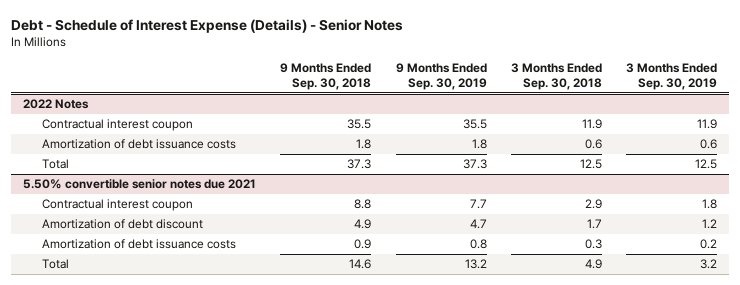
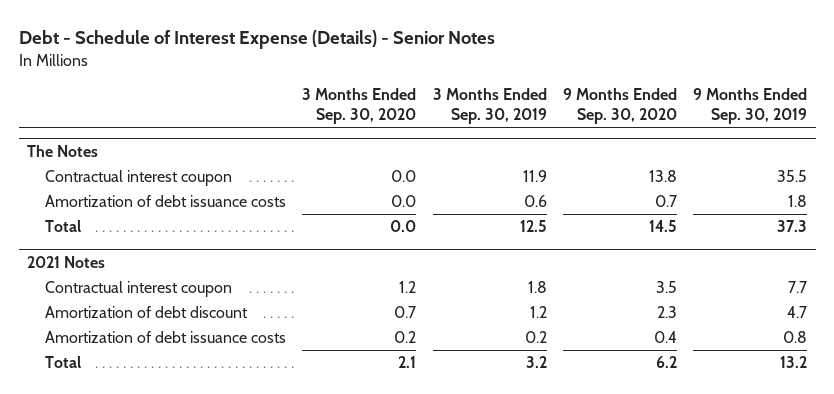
[280,63,372,90] 9 Months Ended Sep. 30, 2018 -> none
[510,63,602,90] 3 Months Ended Sep. 30, 2018 -> none
none -> [302,87,417,125] 3 Months Ended Sep. 30, 2020
none -> [563,87,678,125] 9 Months Ended Sep. 30, 2020
[23,99,90,110] 2022 Notes -> [27,144,99,157] The Notes
[23,179,257,190] 5.50% convertible senior notes due 2021 -> [27,255,106,268] 2021 Notes

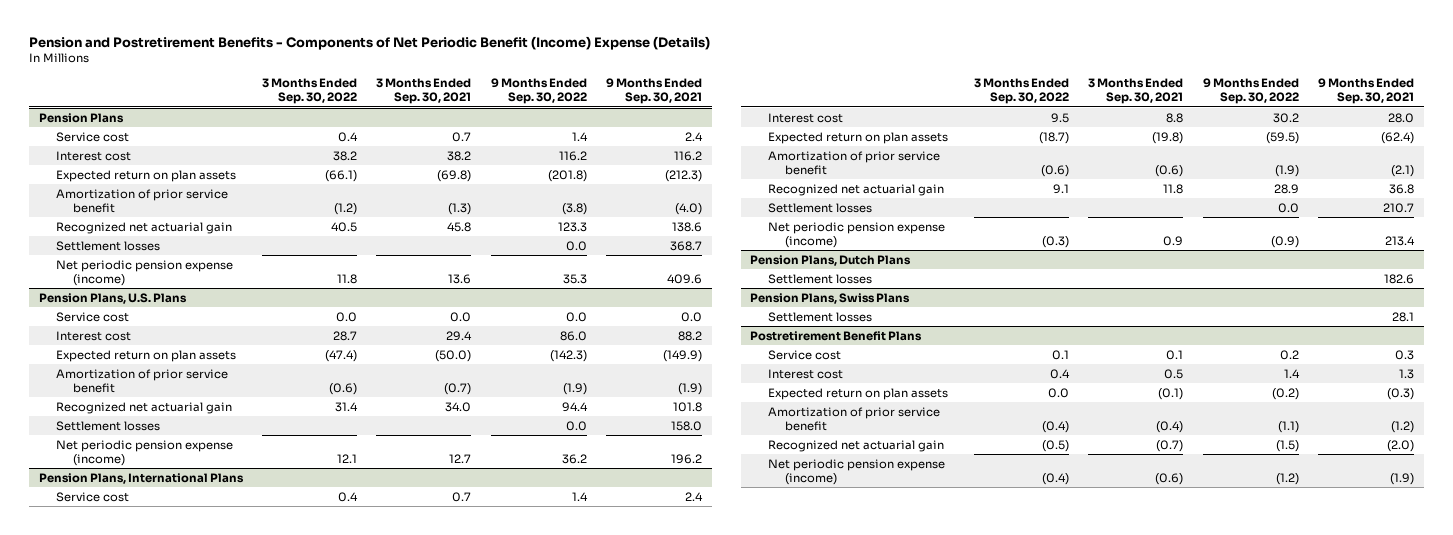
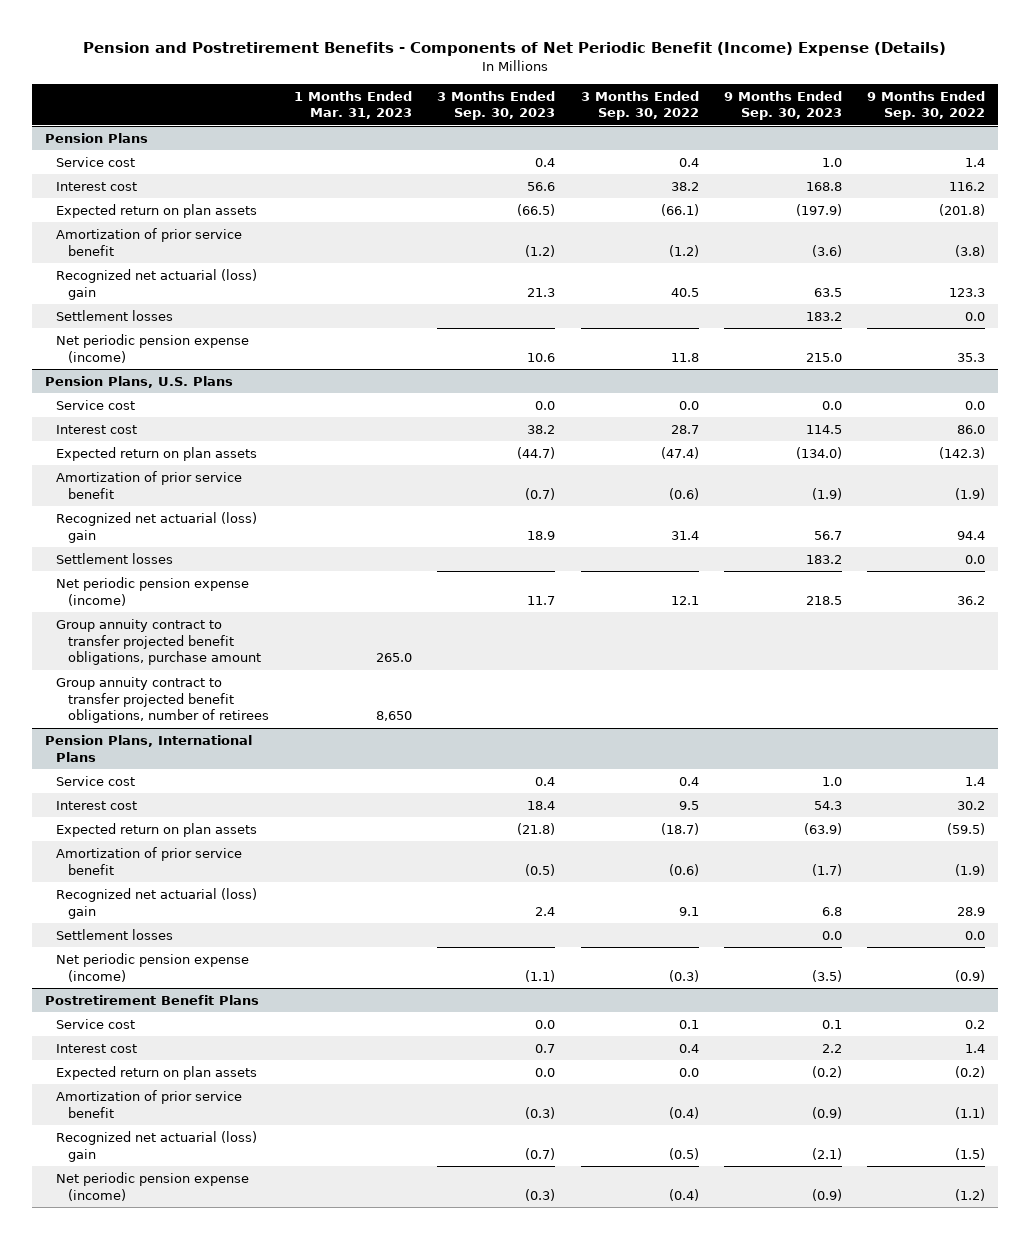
[376,78,472,105] 3 Months Ended Sep. 30, 2021 -> none
[606,78,703,105] 9 Months Ended Sep. 30, 2021 -> none
none -> [294,90,413,120] 1 Months Ended Mar. 31, 2023
none -> [437,90,556,121] 3 Months Ended Sep. 30, 2023
none -> [723,90,842,121] 9 Months Ended Sep. 30, 2023
[55,221,232,234] Recognized net actuarial gain -> [56,269,258,300] Recognized net actuarial (loss) gain
[55,401,232,414] Recognized net actuarial gain -> [56,512,258,543] Recognized net actuarial (loss) gain
none -> [56,619,261,666] Group annuity contract to transfer projected benefit obligations, purchase amount
none -> [56,677,269,724] Group annuity contract to transfer projected benefit obligations, number of retirees
[767,183,944,196] Recognized net actuarial gain -> [56,888,258,919] Recognized net actuarial (loss) gain
[750,254,912,266] Pension Plans, Dutch Plans -> none
[767,273,872,284] Settlement losses -> none
[750,292,911,304] Pension Plans, Swiss Plans -> none
[767,311,872,322] Settlement losses -> none
[767,439,944,452] Recognized net actuarial gain -> [56,1131,258,1162] Recognized net actuarial (loss) gain

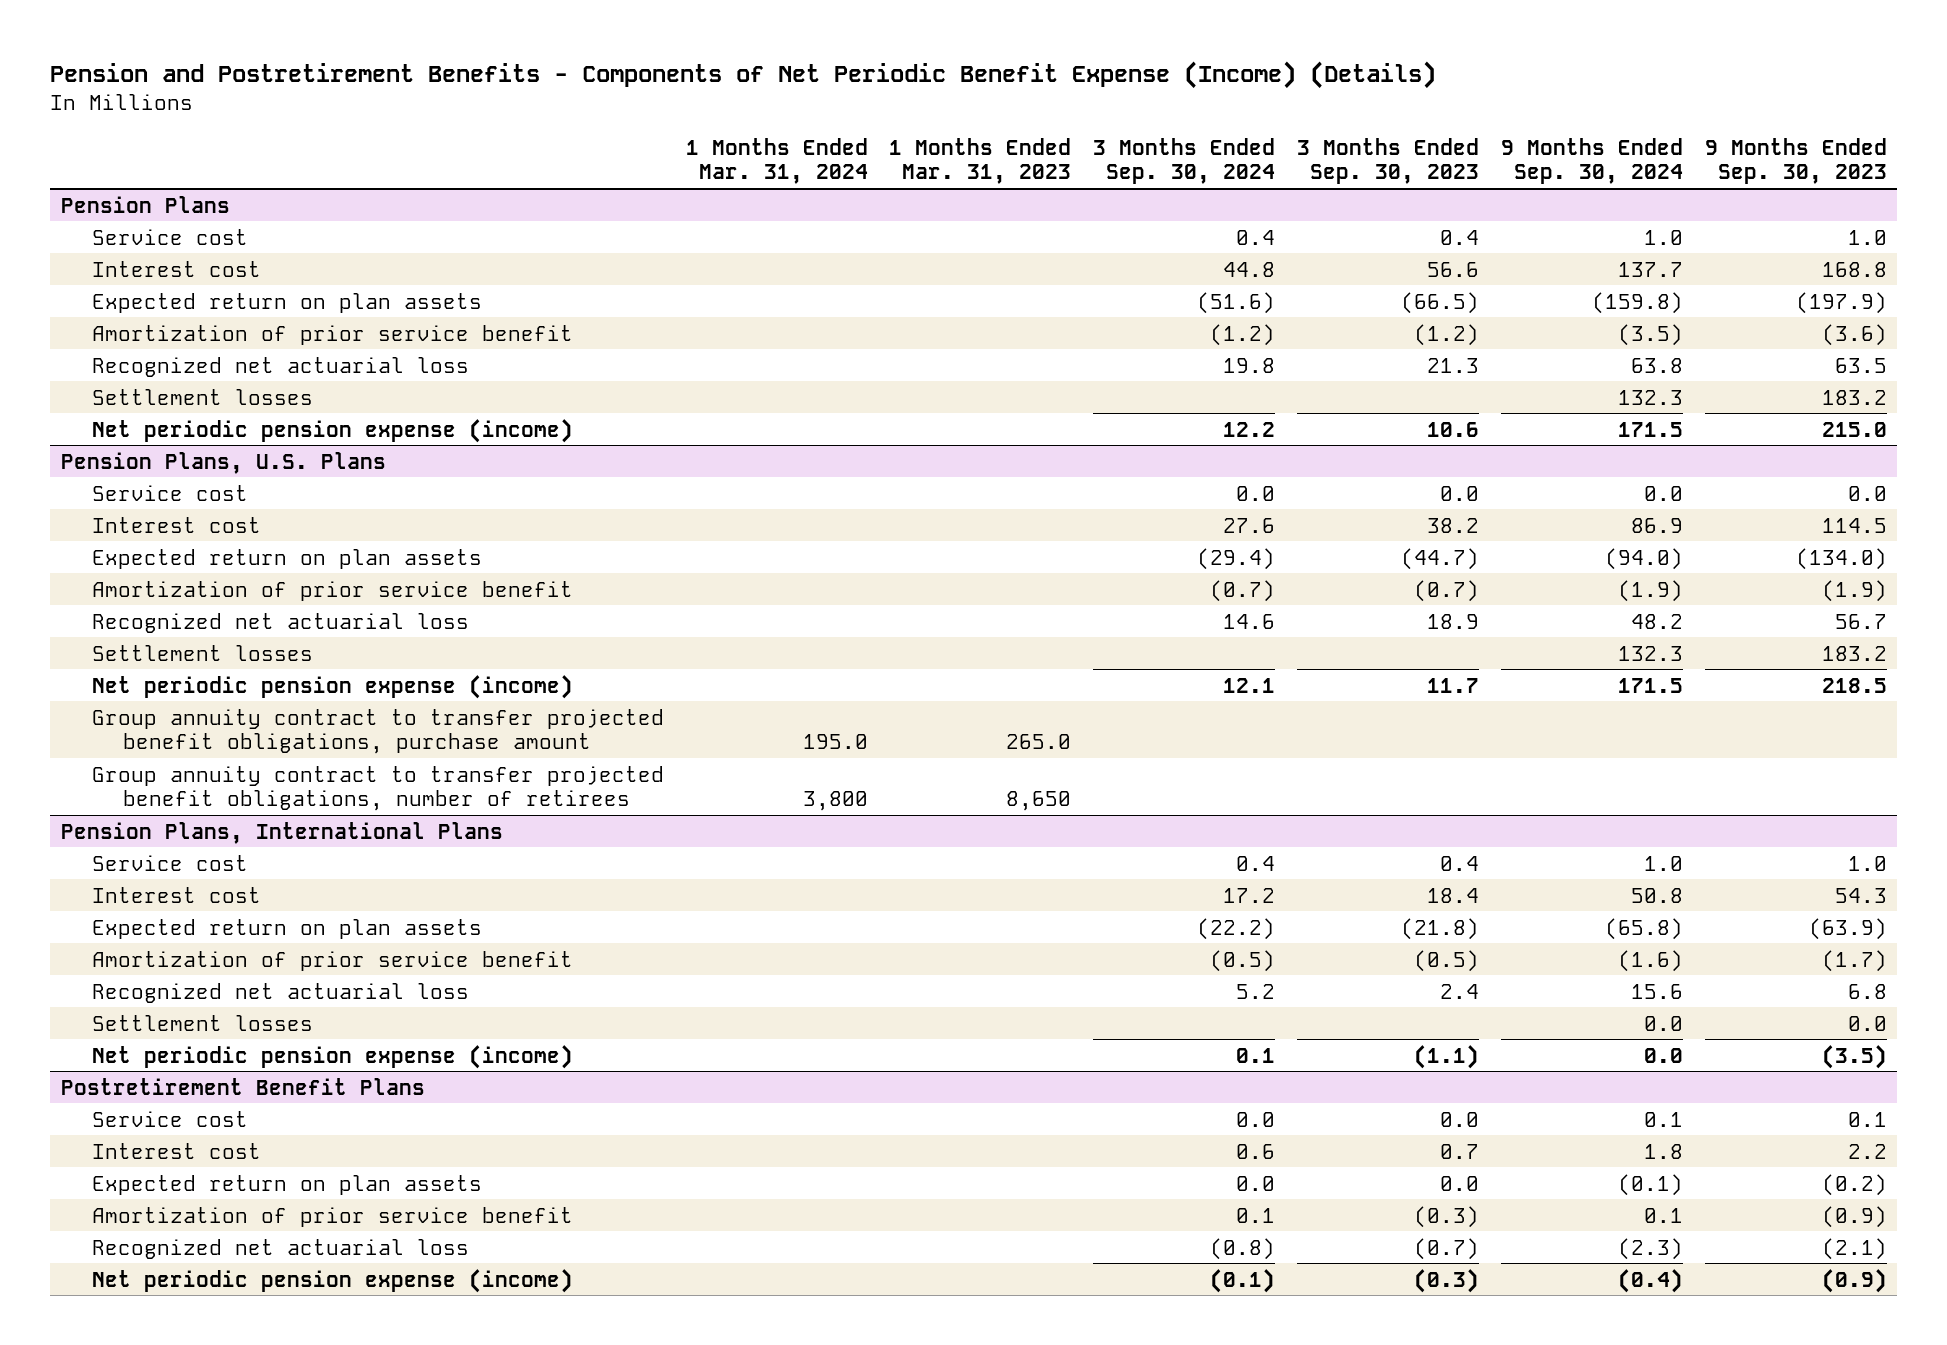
[83,41,947,56] Pension and Postretirement Benefits - Components of Net Periodic Benefit (Income) Expense (Details) -> [49,61,1436,90] Pension and Postretirement Benefits - Components of Net Periodic Benefit Expense (Income) (Details)
[580,90,699,121] 3 Months Ended Sep. 30, 2022 -> none
[867,90,986,121] 9 Months Ended Sep. 30, 2022 -> none
none -> [685,137,868,185] 1 Months Ended Mar. 31, 2024
none -> [1093,137,1276,185] 3 Months Ended Sep. 30, 2024
none -> [1500,137,1683,185] 9 Months Ended Sep. 30, 2024
[56,269,258,300] Recognized net actuarial (loss) gain -> [91,356,469,377] Recognized net actuarial loss
[56,512,258,543] Recognized net actuarial (loss) gain -> [91,612,469,633] Recognized net actuarial loss
[56,888,258,919] Recognized net actuarial (loss) gain -> [91,982,469,1003] Recognized net actuarial loss
[56,1131,258,1162] Recognized net actuarial (loss) gain -> [91,1238,469,1259] Recognized net actuarial loss

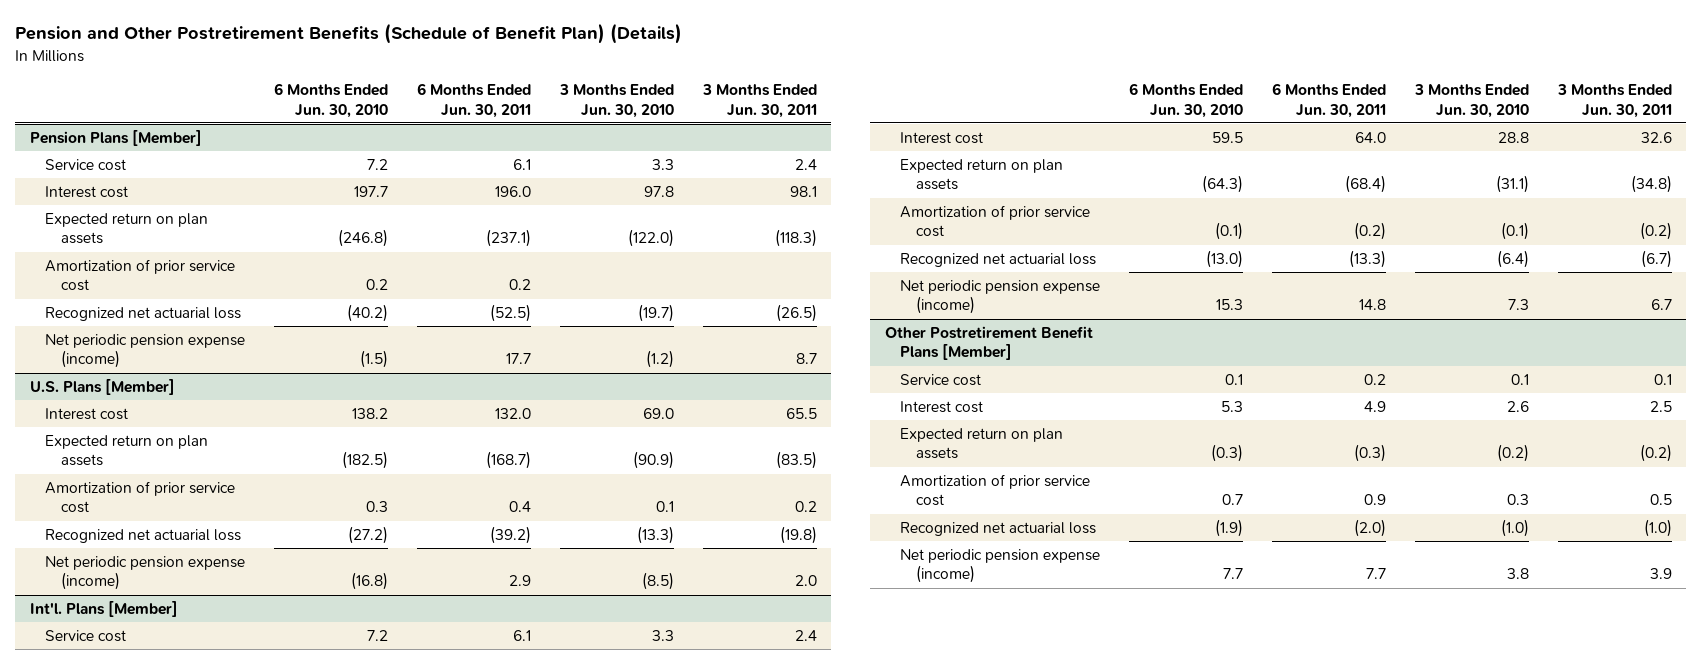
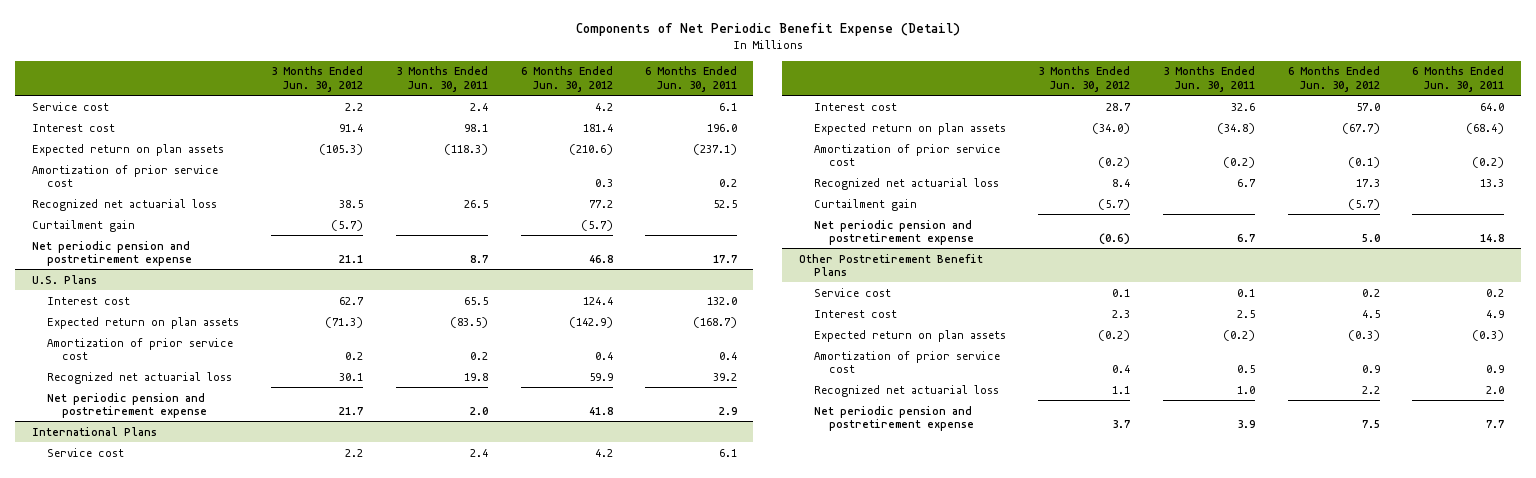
[15,23,683,45] Pension and Other Postretirement Benefits (Schedule of Benefit Plan) (Details) -> [575,23,960,37] Components of Net Periodic Benefit Expense (Detail)
[274,83,389,118] 6 Months Ended Jun. 30, 2010 -> none
[558,84,674,118] 3 Months Ended Jun. 30, 2010 -> none
none -> [271,66,364,92] 3 Months Ended Jun. 30, 2012
none -> [520,66,613,92] 6 Months Ended Jun. 30, 2012
[29,130,202,147] Pension Plans [Member] -> none
[490,304,532,323] (52.5) -> [713,199,738,208] 52.5
[775,304,817,323] (26.5) -> [463,199,488,208] 26.5
none -> [31,219,135,232] Curtailment gain
[45,334,246,369] Net periodic pension expense (income) -> [31,240,192,266] Net periodic pension and postretirement expense
[29,379,175,396] U.S. Plans [Member] -> [31,274,97,284] U.S. Plans
[29,601,178,618] Int'l. Plans [Member] -> none
[490,526,532,545] (39.2) -> [713,372,738,381] 39.2
[779,526,817,545] (19.8) -> [463,372,488,381] 19.8
[45,556,246,591] Net periodic pension expense (income) -> [46,392,207,418] Net periodic pension and postretirement expense
none -> [31,426,157,436] International Plans
[1349,250,1387,269] (13.3) -> [1480,178,1505,187] 13.3
[1640,250,1672,269] (6.7) -> [1237,178,1257,187] 6.7
none -> [813,198,917,211] Curtailment gain
[900,280,1101,315] Net periodic pension expense (income) -> [813,219,974,245] Net periodic pension and postretirement expense
[884,326,1093,361] Other Postretirement Benefit Plans [Member] -> [798,253,983,276] Other Postretirement Benefit Plans
[1354,519,1387,538] (2.0) -> [1486,385,1505,394] 2.0
[1643,519,1672,538] (1.0) -> [1237,385,1256,394] 1.0
[900,549,1101,584] Net periodic pension expense (income) -> [813,405,974,431] Net periodic pension and postretirement expense

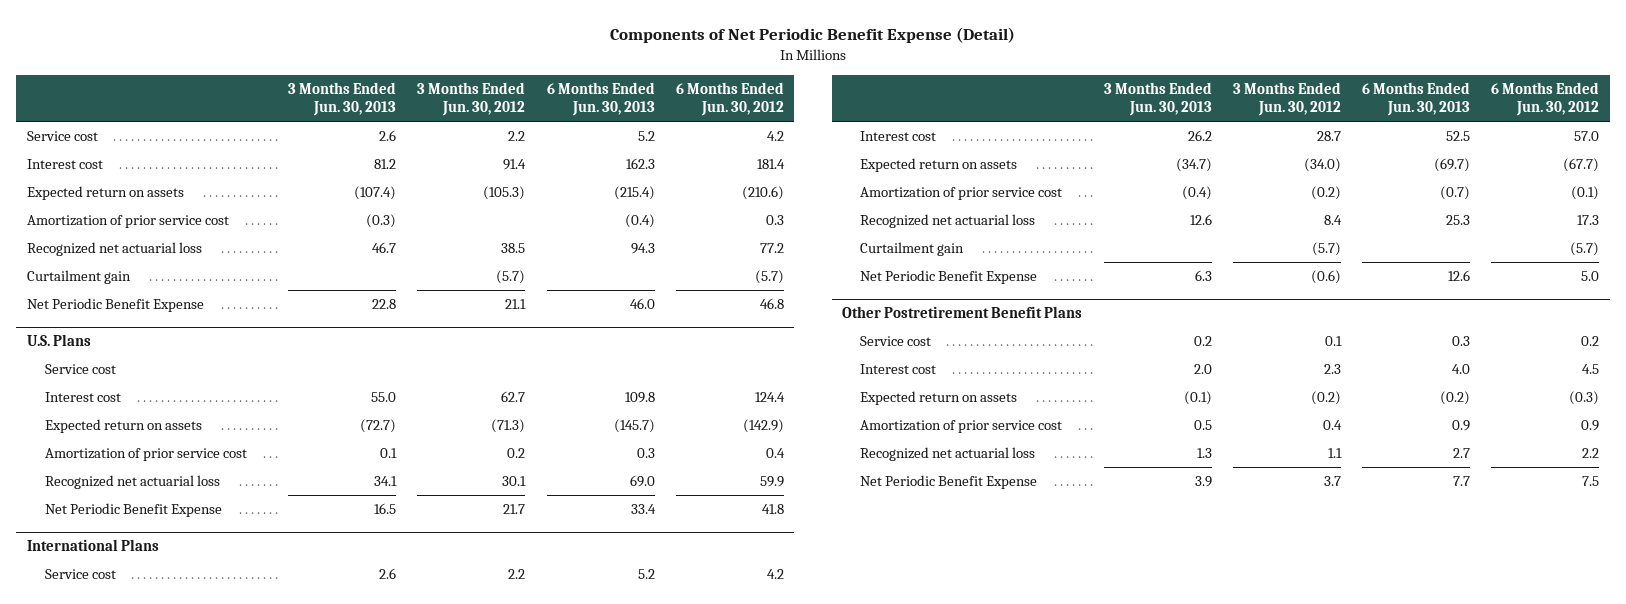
[395,66,488,92] 3 Months Ended Jun. 30, 2011 -> none
[645,66,738,92] 6 Months Ended Jun. 30, 2011 -> none
none -> [288,81,397,117] 3 Months Ended Jun. 30, 2013
none -> [546,81,655,117] 6 Months Ended Jun. 30, 2013
[31,143,224,156] Expected return on plan assets -> [26,186,184,201] Expected return on assets
[31,240,192,266] Net periodic pension and postretirement expense -> [26,298,204,313] Net Periodic Benefit Expense
none -> [44,364,116,375] Service cost
[46,316,239,329] Expected return on plan assets -> [44,419,202,434] Expected return on assets
[46,392,207,418] Net periodic pension and postretirement expense -> [44,503,222,518] Net Periodic Benefit Expense
[813,122,1006,135] Expected return on plan assets -> [860,158,1018,173] Expected return on assets
[813,219,974,245] Net periodic pension and postretirement expense -> [860,270,1038,285] Net Periodic Benefit Expense
[813,329,1006,342] Expected return on plan assets -> [860,391,1018,406] Expected return on assets
[813,405,974,431] Net periodic pension and postretirement expense -> [860,475,1038,490] Net Periodic Benefit Expense

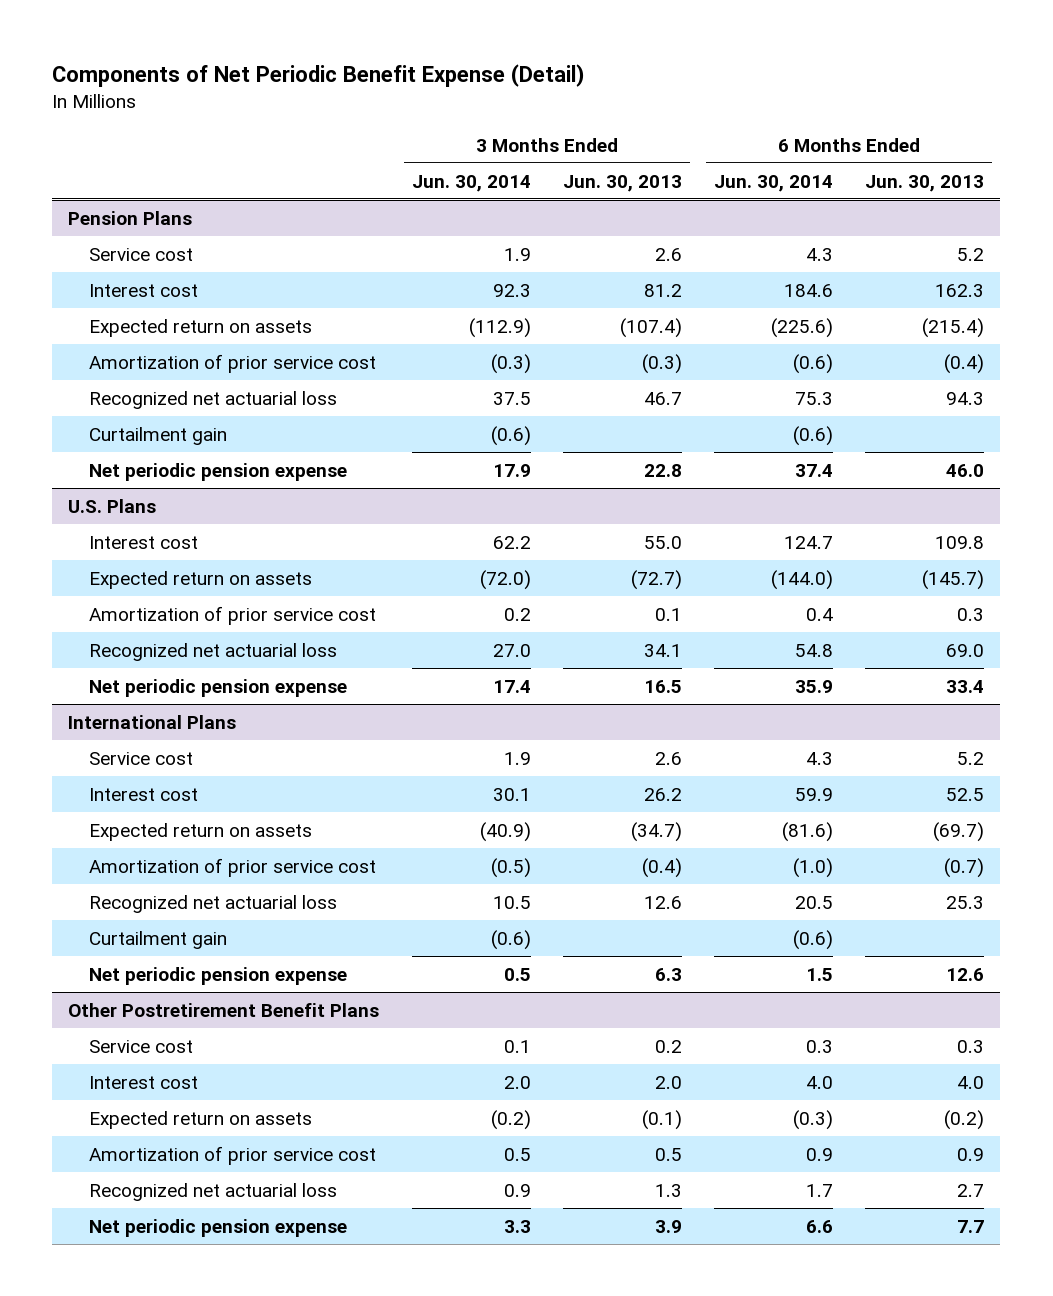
[417,81,526,117] 3 Months Ended Jun. 30, 2012 -> none
[675,81,784,117] 6 Months Ended Jun. 30, 2012 -> none
none -> [411,174,531,192] Jun. 30, 2014
none -> [714,174,834,192] Jun. 30, 2014
none -> [68,210,193,225] Pension Plans
[26,298,204,313] Net Periodic Benefit Expense -> [88,462,347,481] Net periodic pension expense
[44,364,116,375] Service cost -> none
[44,503,222,518] Net Periodic Benefit Expense -> [88,678,347,697] Net periodic pension expense
[860,270,1038,285] Net Periodic Benefit Expense -> [88,966,347,985] Net periodic pension expense
[860,475,1038,490] Net Periodic Benefit Expense -> [88,1218,347,1237] Net periodic pension expense

